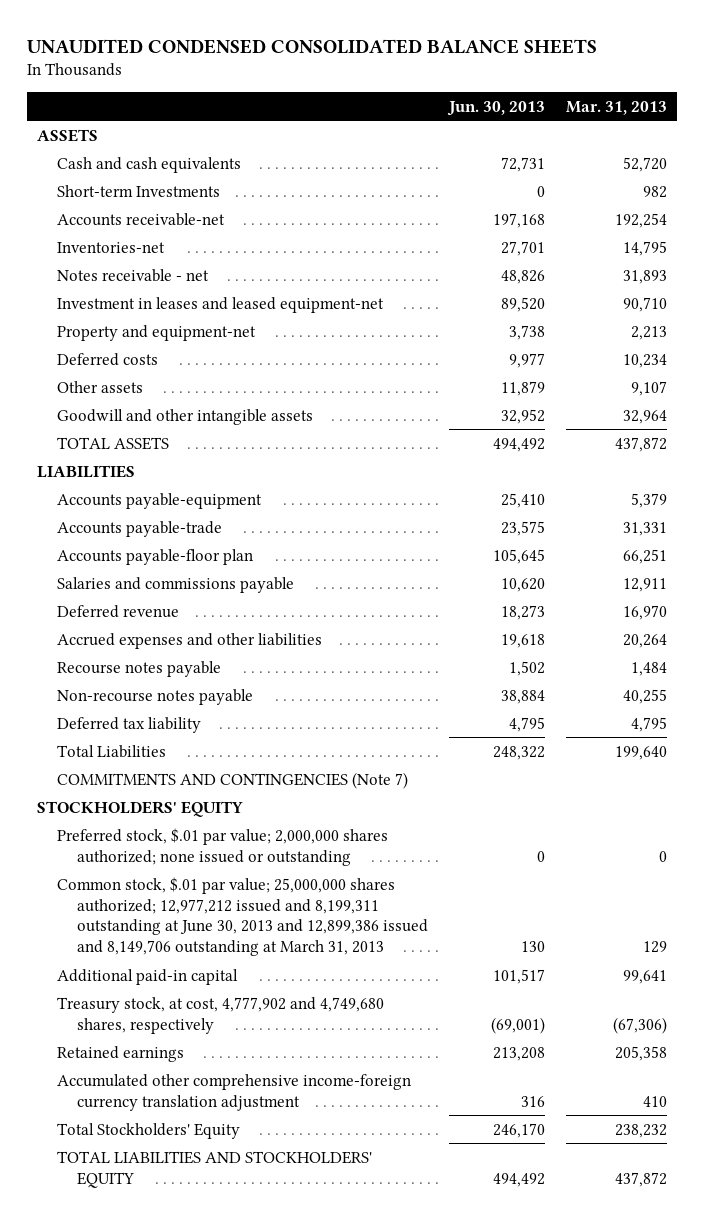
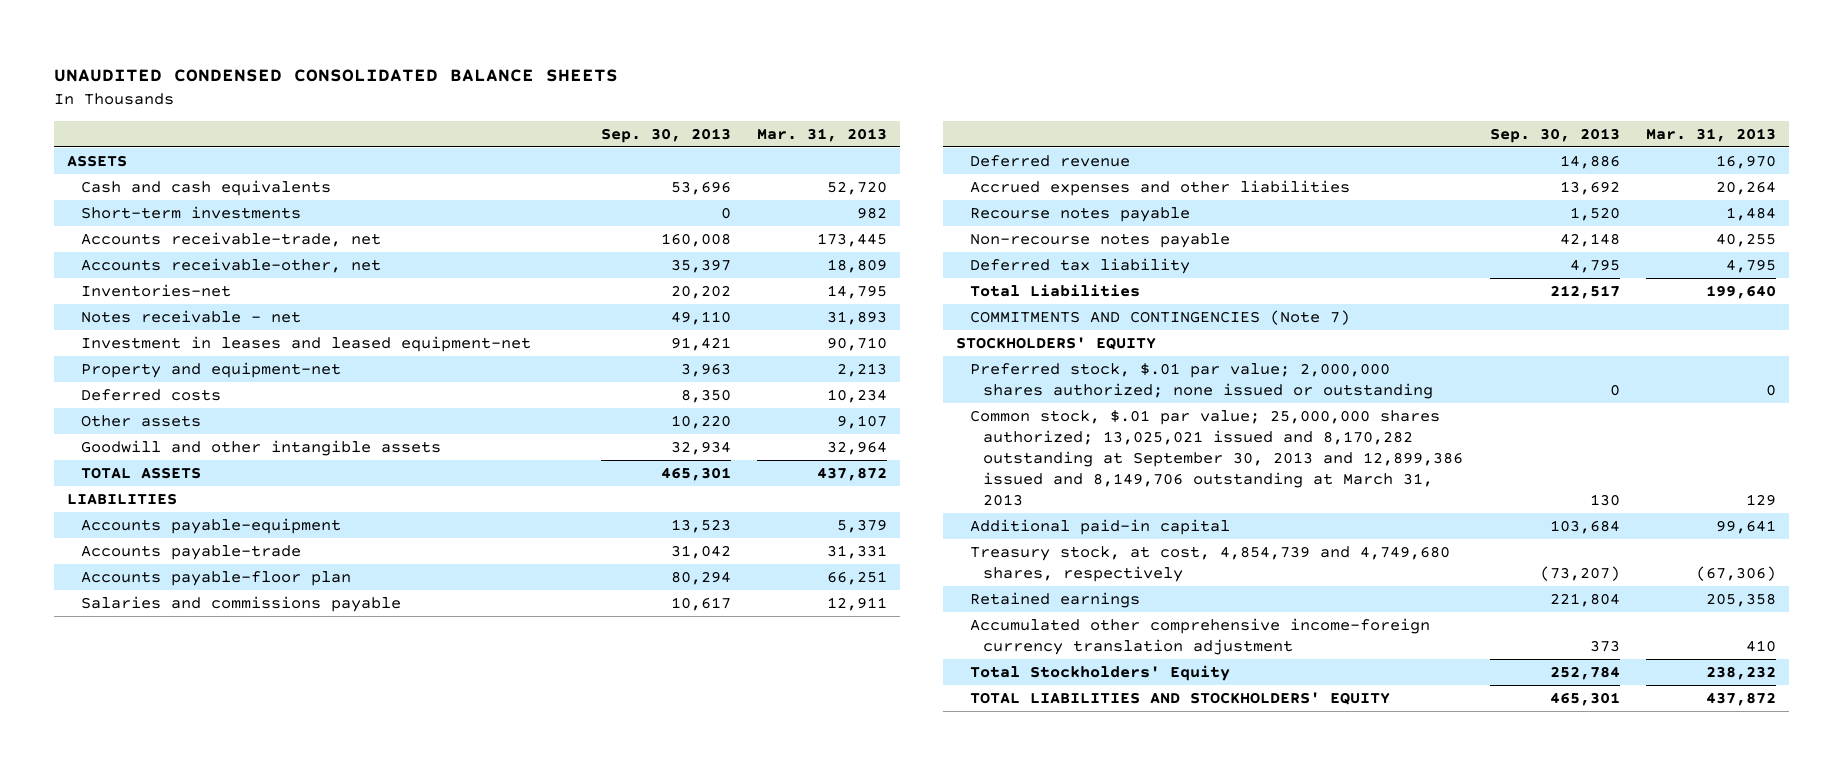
[447,100,546,116] Jun. 30, 2013 -> none
none -> [600,127,731,143] Sep. 30, 2013
[57,184,221,197] Short-term Investments -> [81,205,302,219] Short-term investments
[57,212,226,226] Accounts receivable-net -> [81,231,382,247] Accounts receivable-trade, net
[614,212,667,228] 192,254 -> [817,232,888,247] 173,445
none -> [81,257,382,273] Accounts receivable-other, net
[57,876,429,957] Common stock, $.01 par value; 25,000,000 shares authorized; 12,977,212 issued and 8,199,311 outstanding at June 30, 2013 and 12,899,386 issued and 8,149,706 outstanding at March 31, 2013 -> [969,409,1464,507] Common stock, $.01 par value; 25,000,000 shares authorized; 13,025,021 issued and 8,170,282 outstanding at September 30, 2013 and 12,899,386 issued and 8,149,706 outstanding at March 31, 2013
[57,996,385,1034] Treasury stock, at cost, 4,777,902 and 4,749,680 shares, respectively -> [969,545,1450,582] Treasury stock, at cost, 4,854,739 and 4,749,680 shares, respectively

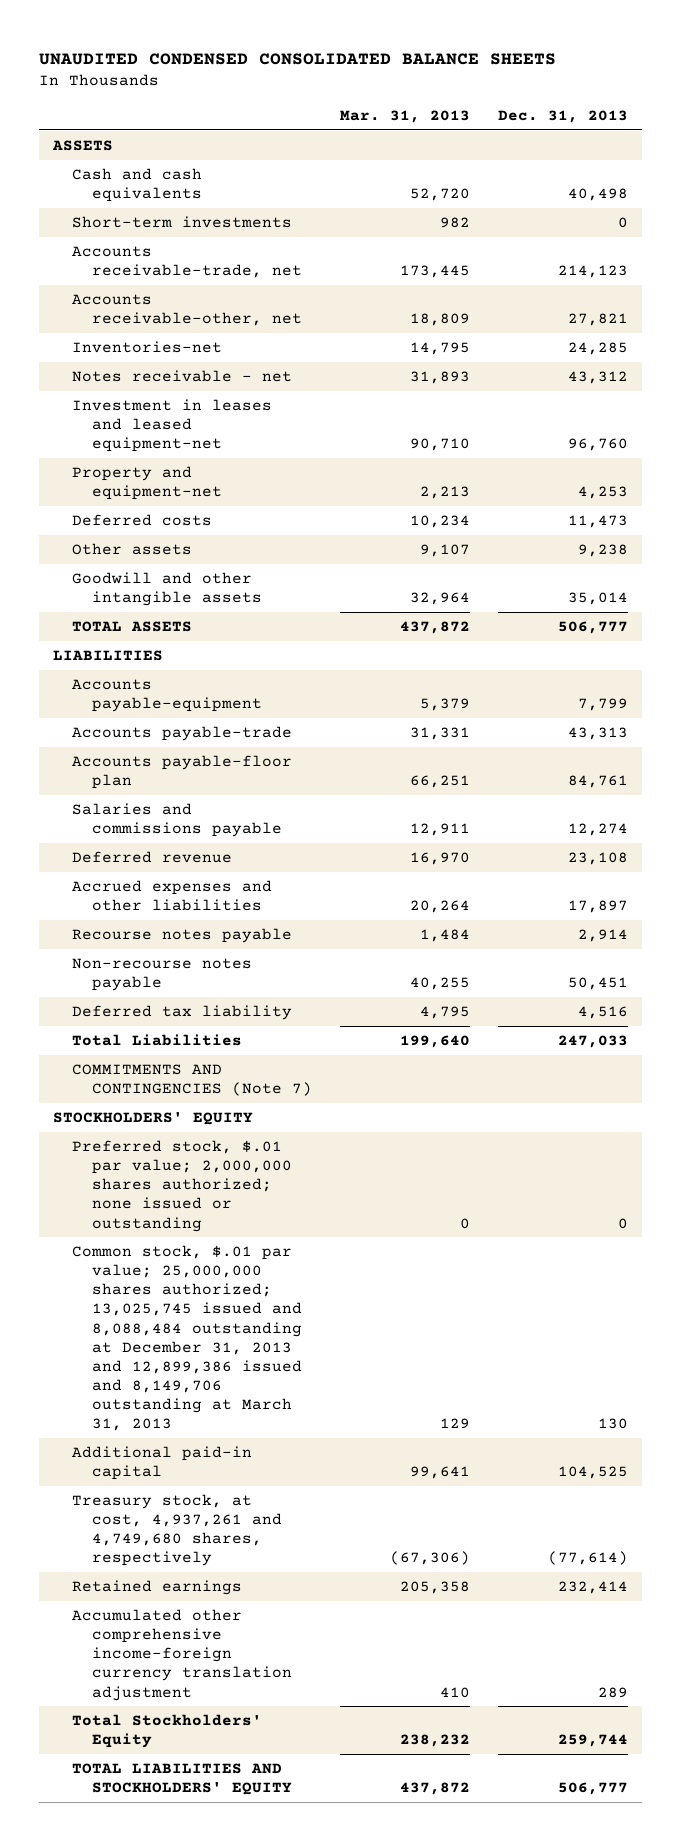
[600,127,731,143] Sep. 30, 2013 -> none
none -> [497,109,628,123] Dec. 31, 2013
[969,409,1464,507] Common stock, $.01 par value; 25,000,000 shares authorized; 13,025,021 issued and 8,170,282 outstanding at September 30, 2013 and 12,899,386 issued and 8,149,706 outstanding at March 31, 2013 -> [72,1245,302,1431] Common stock, $.01 par value; 25,000,000 shares authorized; 13,025,745 issued and 8,088,484 outstanding at December 31, 2013 and 12,899,386 issued and 8,149,706 outstanding at March 31, 2013
[969,545,1450,582] Treasury stock, at cost, 4,854,739 and 4,749,680 shares, respectively -> [72,1494,282,1567] Treasury stock, at cost, 4,937,261 and 4,749,680 shares, respectively

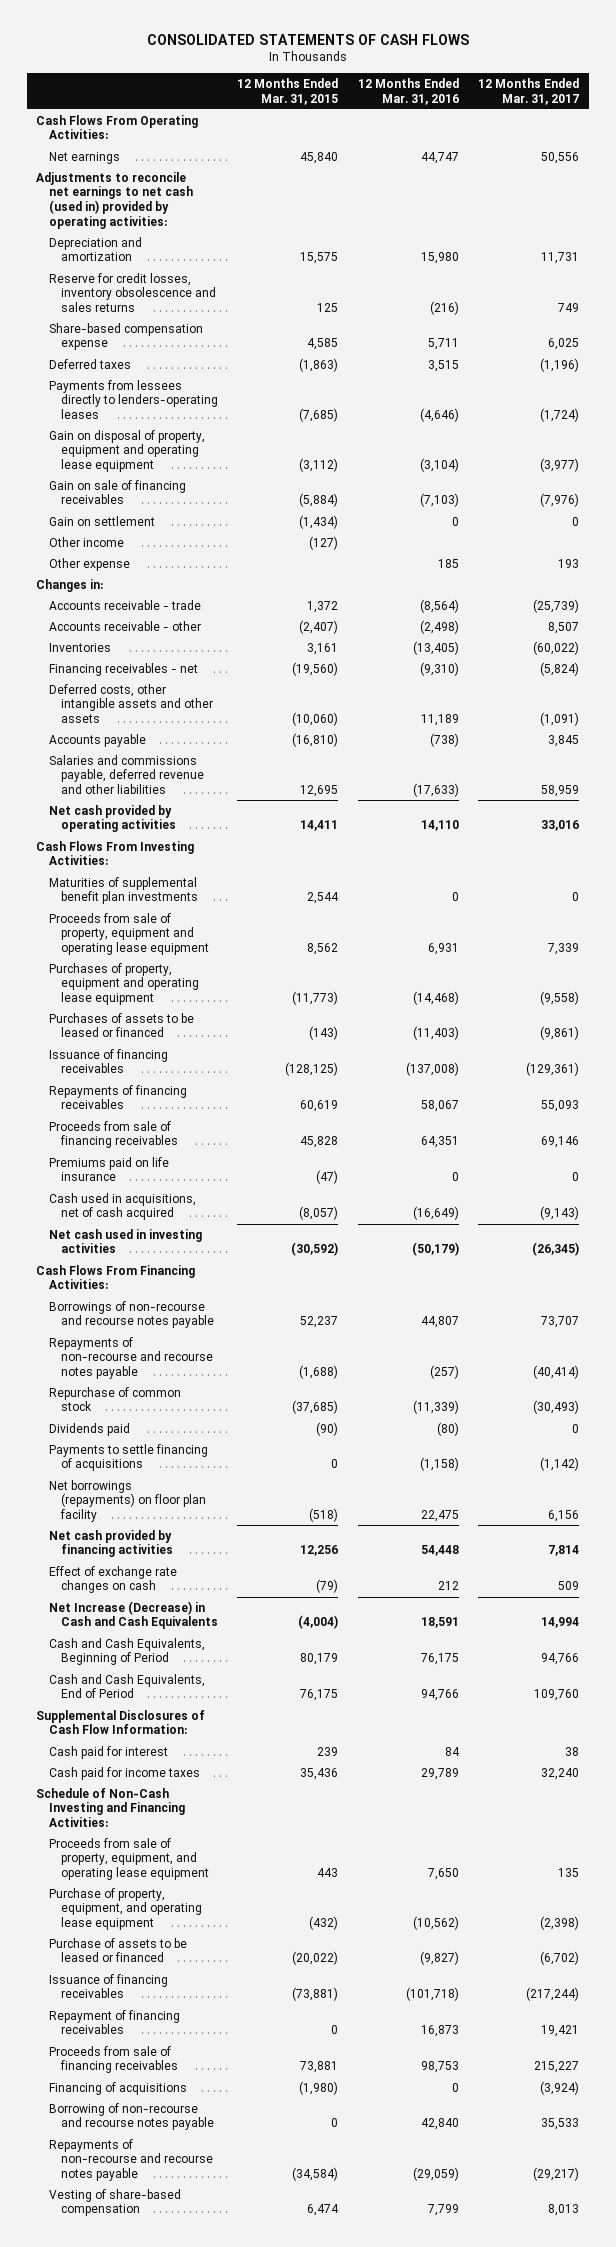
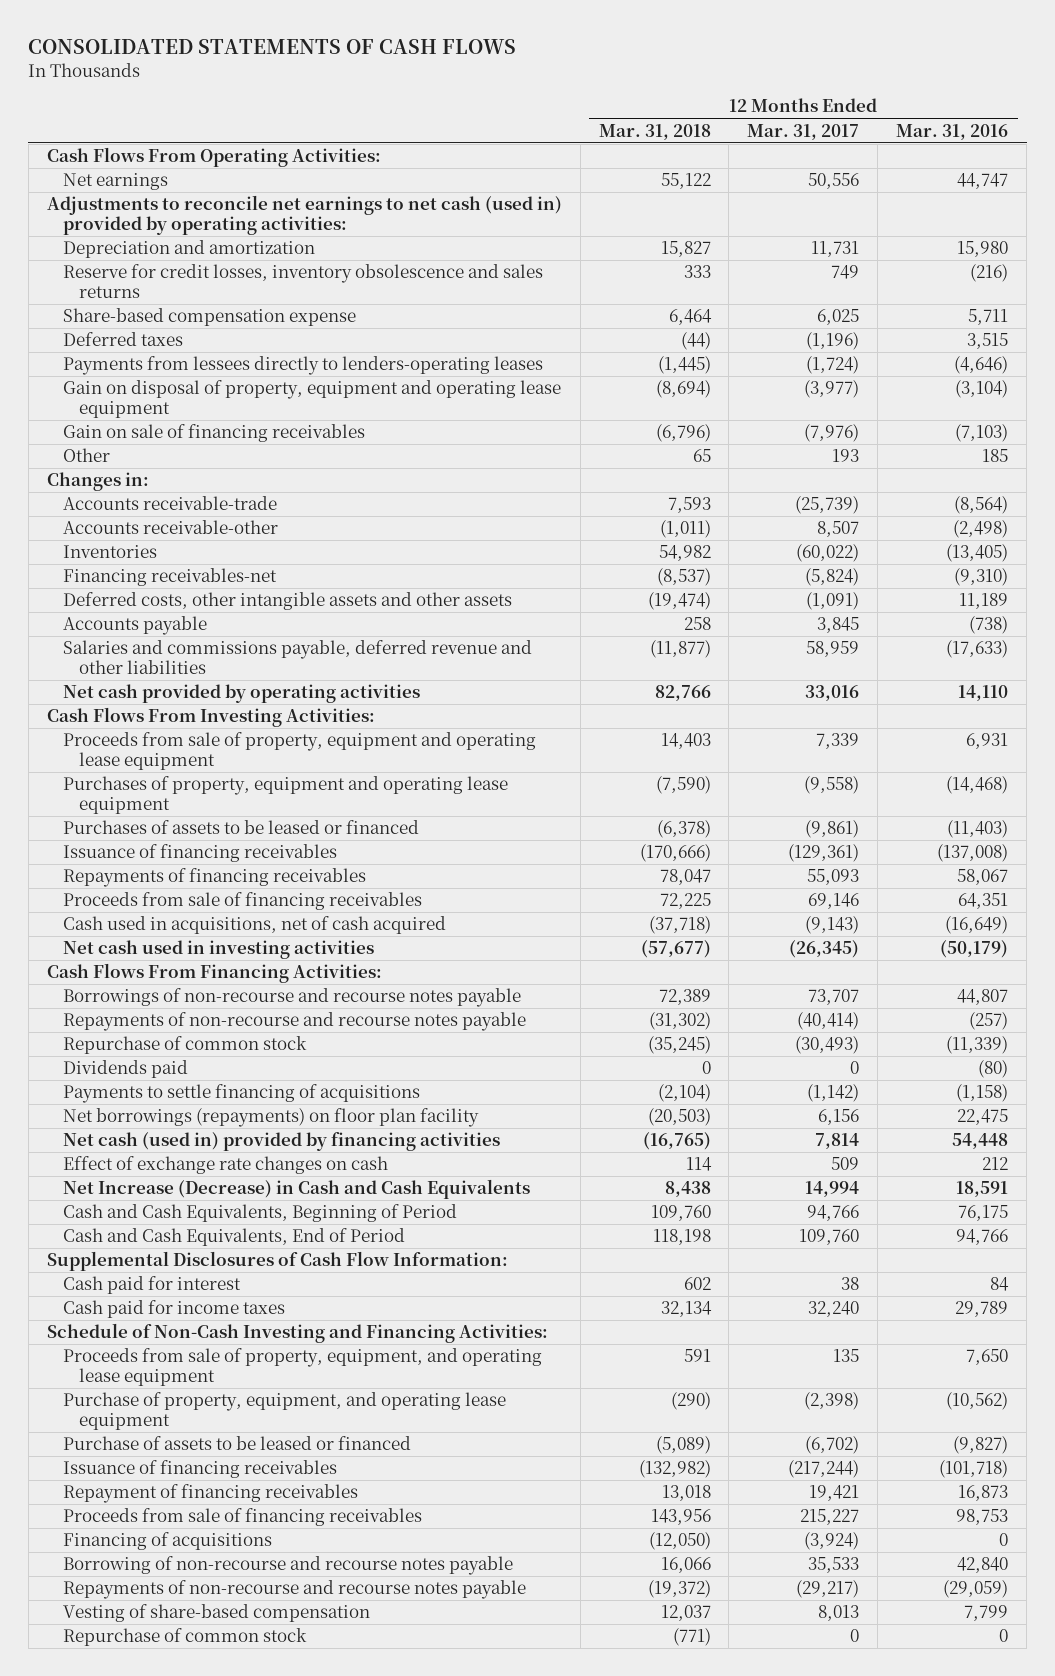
[237,78,339,105] 12 Months Ended Mar. 31, 2015 -> none
none -> [598,123,711,140] Mar. 31, 2018
[48,515,155,526] Gain on settlement -> none
[48,536,124,547] Other income -> none
[48,557,130,571] Other expense -> [62,448,110,463] Other
[48,599,201,610] Accounts receivable - trade -> [62,496,277,511] Accounts receivable-trade
[48,620,201,631] Accounts receivable - other -> [62,520,278,535] Accounts receivable-other
[48,662,198,676] Financing receivables - net -> [62,568,277,587] Financing receivables-net
[48,876,199,905] Maturities of supplemental benefit plan investments -> none
[48,1156,169,1182] Premiums paid on life insurance -> none
[48,1529,174,1558] Net cash provided by financing activities -> [62,1132,500,1152] Net cash (used in) provided by financing activities
none -> [62,1628,307,1647] Repurchase of common stock

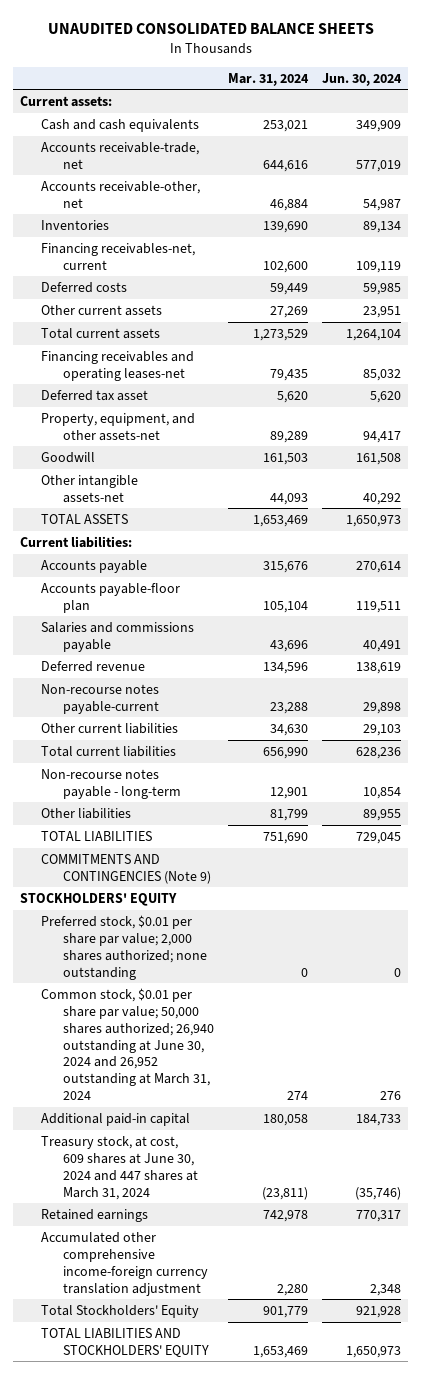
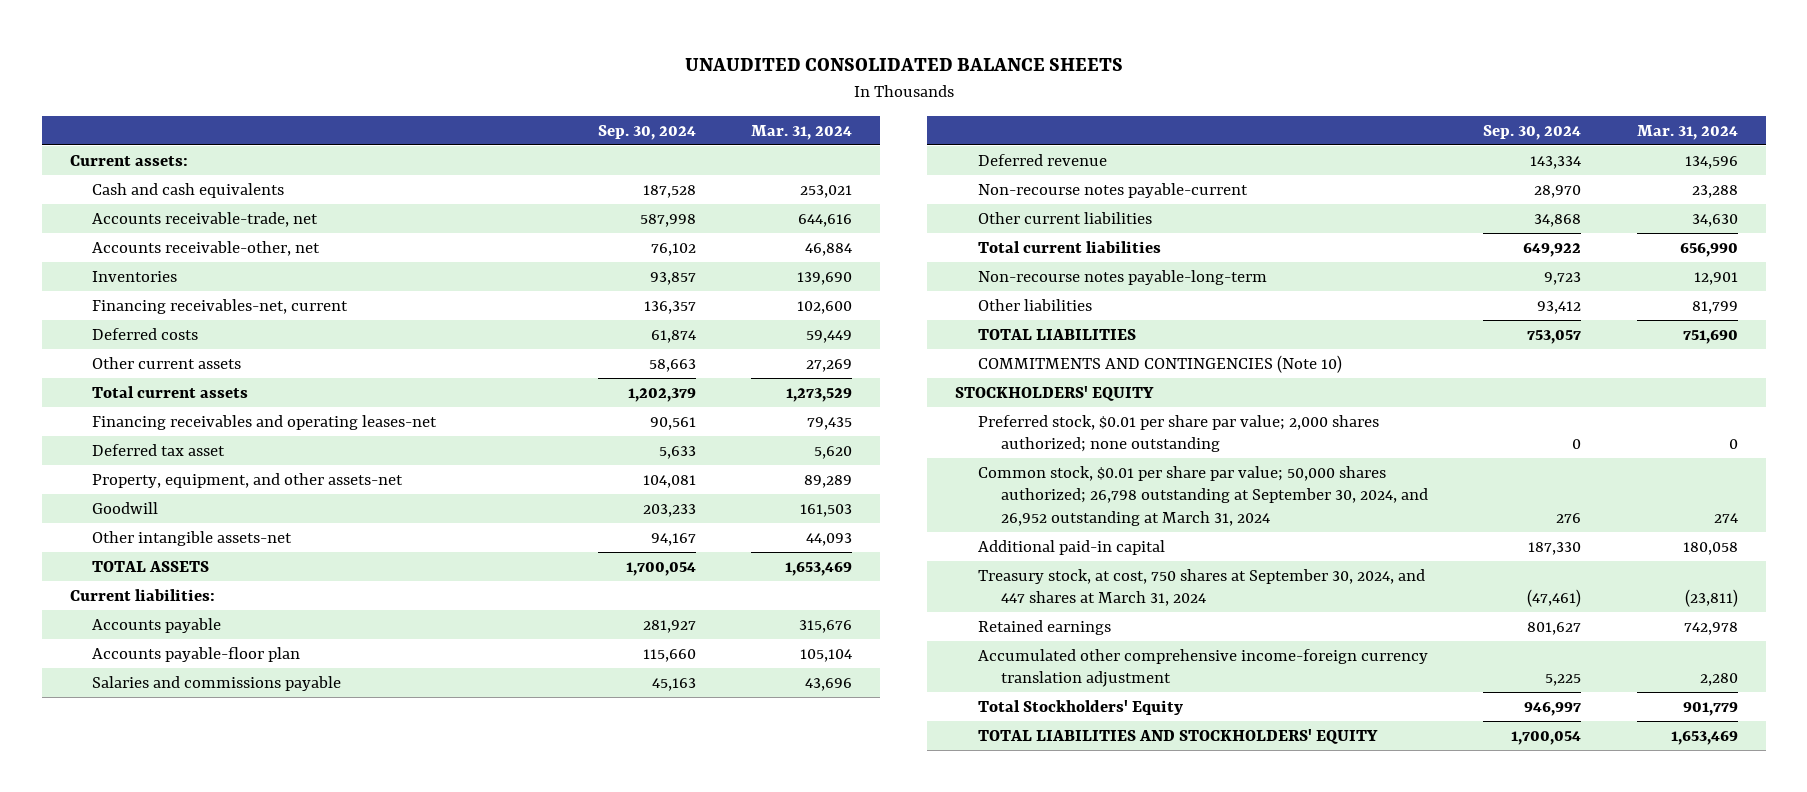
[322,72,403,86] Jun. 30, 2024 -> none
none -> [597,124,696,140] Sep. 30, 2024
[41,768,181,799] Non-recourse notes payable - long-term -> [977,269,1267,285] Non-recourse notes payable-long-term
[41,853,211,884] COMMITMENTS AND CONTINGENCIES (Note 9) -> [977,354,1342,373] COMMITMENTS AND CONTINGENCIES (Note 10)
[41,987,214,1101] Common stock, $0.01 per share par value; 50,000 shares authorized; 26,940 outstanding at June 30, 2024 and 26,952 outstanding at March 31, 2024 -> [977,465,1428,526] Common stock, $0.01 per share par value; 50,000 shares authorized; 26,798 outstanding at September 30, 2024, and 26,952 outstanding at March 31, 2024
[41,1135,198,1200] Treasury stock, at cost, 609 shares at June 30, 2024 and 447 shares at March 31, 2024 -> [977,568,1425,607] Treasury stock, at cost, 750 shares at September 30, 2024, and 447 shares at March 31, 2024

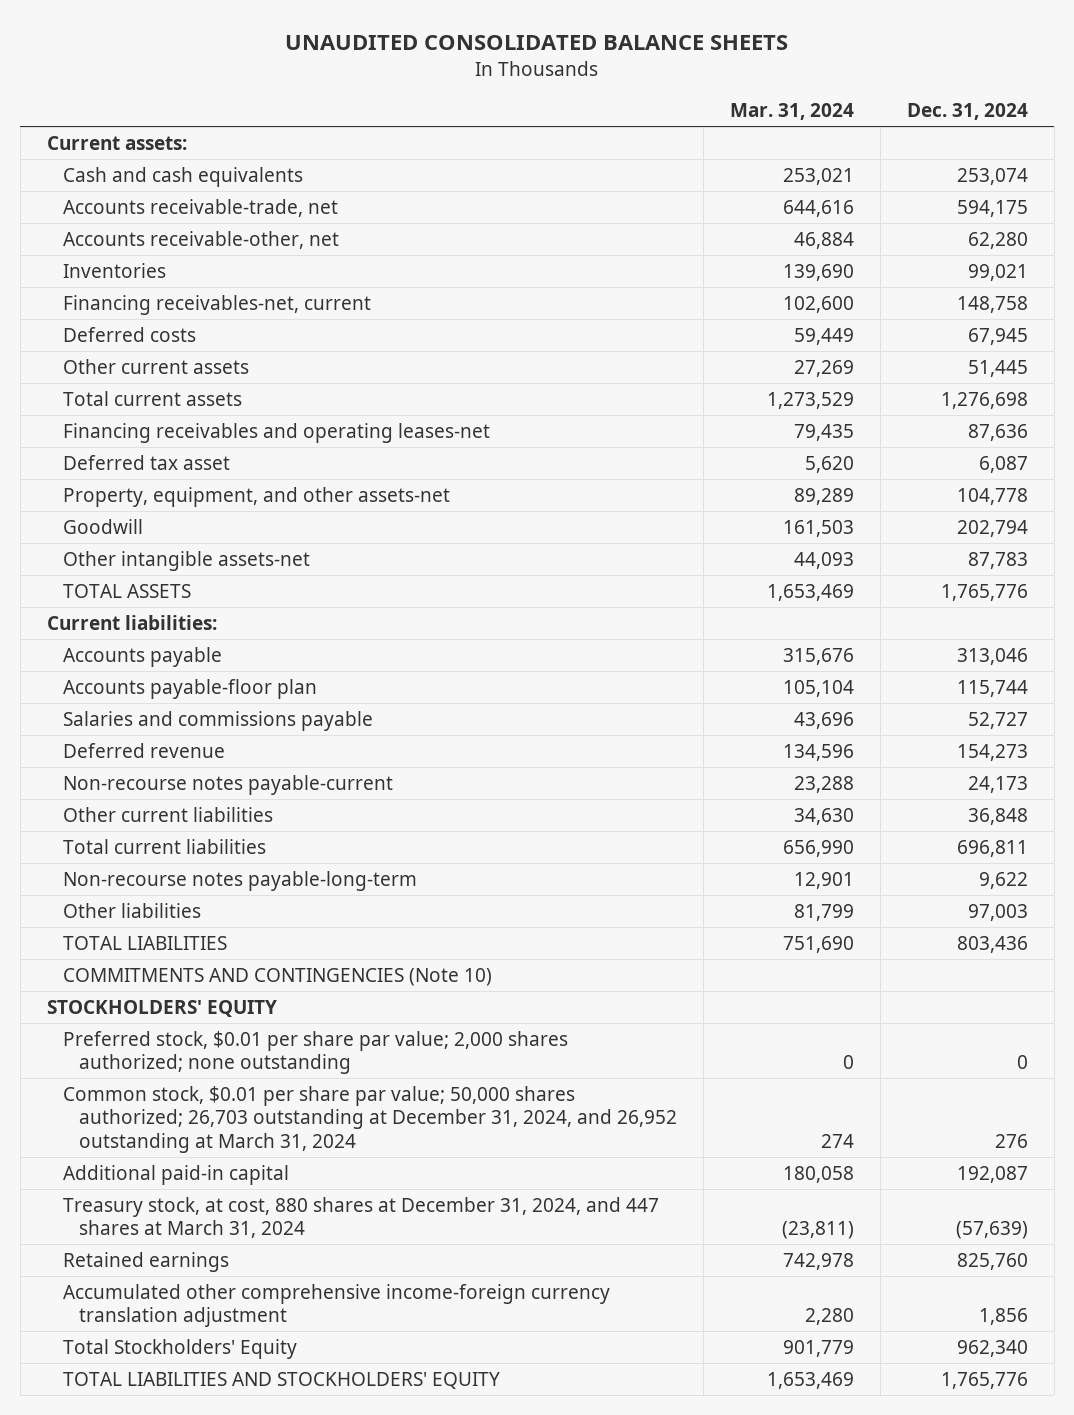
[597,124,696,140] Sep. 30, 2024 -> none
none -> [906,103,1028,121] Dec. 31, 2024
[977,465,1428,526] Common stock, $0.01 per share par value; 50,000 shares authorized; 26,798 outstanding at September 30, 2024, and 26,952 outstanding at March 31, 2024 -> [62,1085,677,1154] Common stock, $0.01 per share par value; 50,000 shares authorized; 26,703 outstanding at December 31, 2024, and 26,952 outstanding at March 31, 2024
[977,568,1425,607] Treasury stock, at cost, 750 shares at September 30, 2024, and 447 shares at March 31, 2024 -> [62,1196,659,1239] Treasury stock, at cost, 880 shares at December 31, 2024, and 447 shares at March 31, 2024

